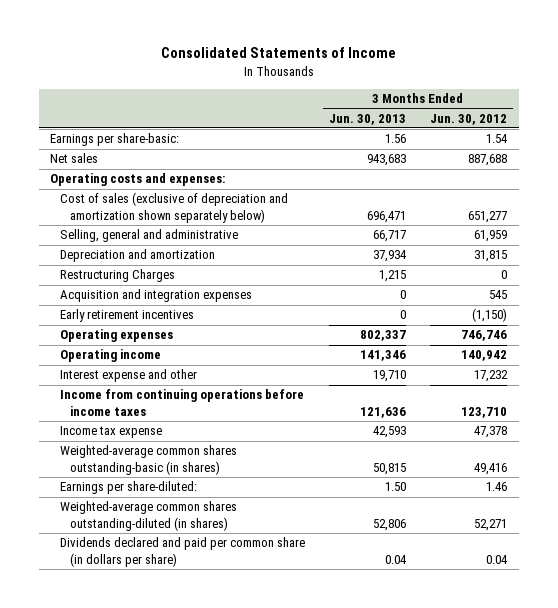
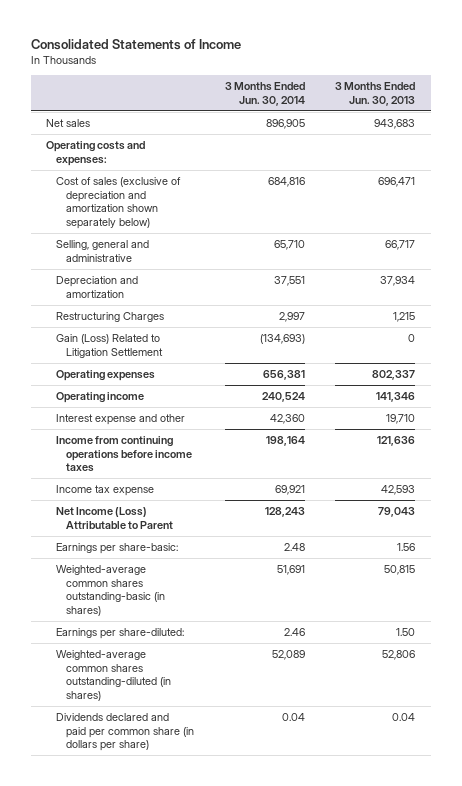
[430,113,508,125] Jun. 30, 2012 -> none
none -> [224,82,305,106] 3 Months Ended Jun. 30, 2014
[60,289,253,303] Acquisition and integration expenses -> none
[60,309,195,323] Early retirement incentives -> none
none -> [56,334,164,358] Gain (Loss) Related to Litigation Settlement
none -> [56,507,174,529] Net Income (Loss) Attributable to Parent
[50,133,180,147] Earnings per share-basic: -> [56,543,179,555] Earnings per share-basic:

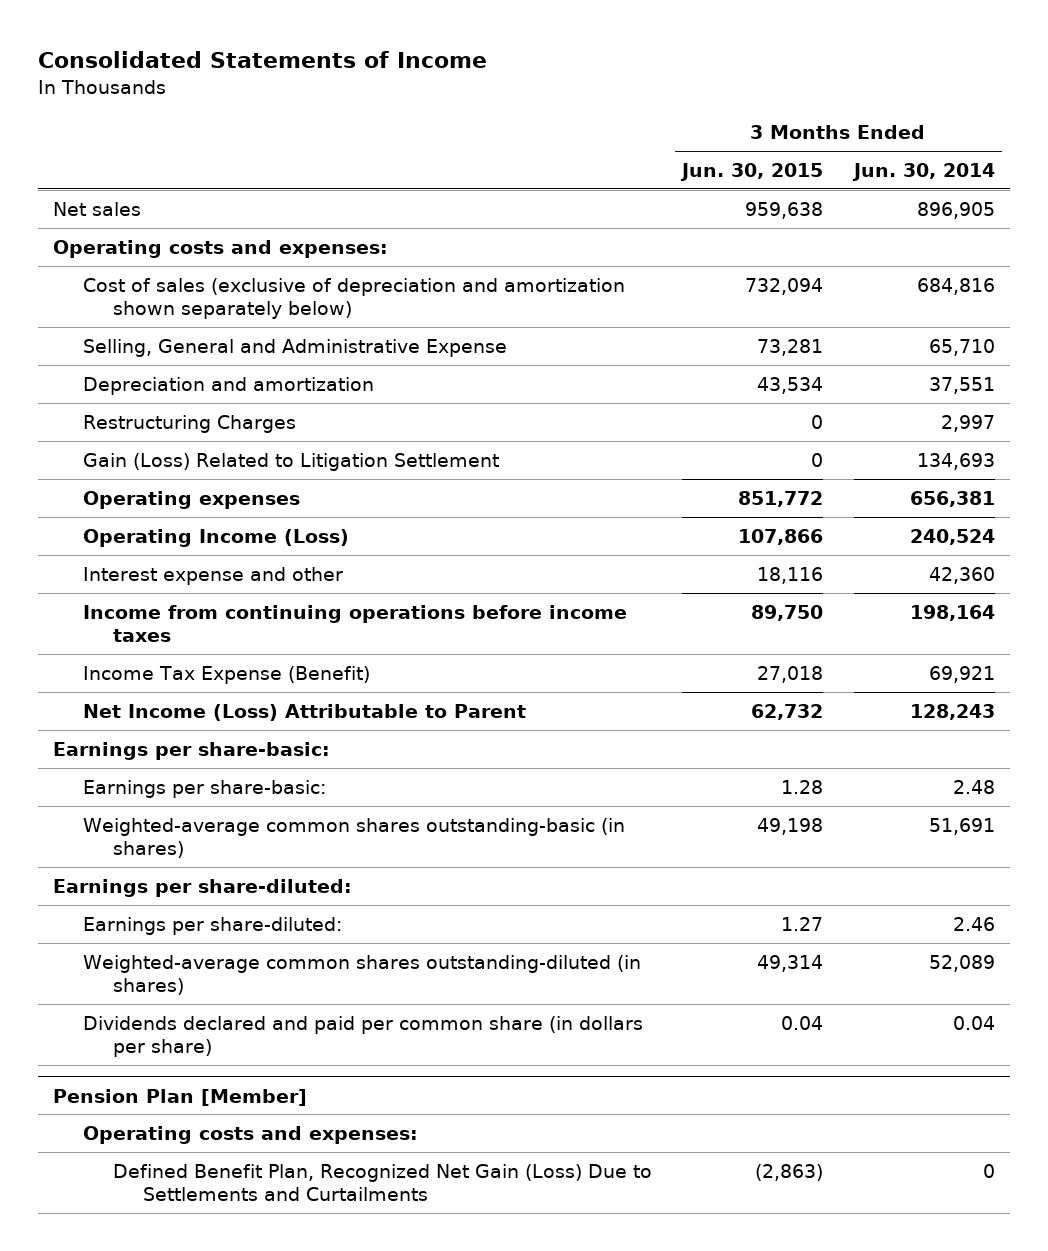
[335,82,416,106] 3 Months Ended Jun. 30, 2013 -> none
none -> [680,162,824,181] Jun. 30, 2015
[56,240,150,262] Selling, general and administrative -> [83,338,508,357] Selling, General and Administrative Expense
[259,334,305,345] (134,693) -> [916,452,995,470] 134,693
[56,392,145,404] Operating income -> [83,528,350,547] Operating Income (Loss)
[56,485,155,497] Income tax expense -> [83,665,371,684] Income Tax Expense (Benefit)
none -> [53,741,331,760] Earnings per share-basic:
none -> [53,878,353,897] Earnings per share-diluted:
none -> [53,1088,308,1106] Pension Plan [Member]
none -> [83,1125,419,1144] Operating costs and expenses:
none -> [112,1163,652,1202] Defined Benefit Plan, Recognized Net Gain (Loss) Due to Settlements and Curtailments

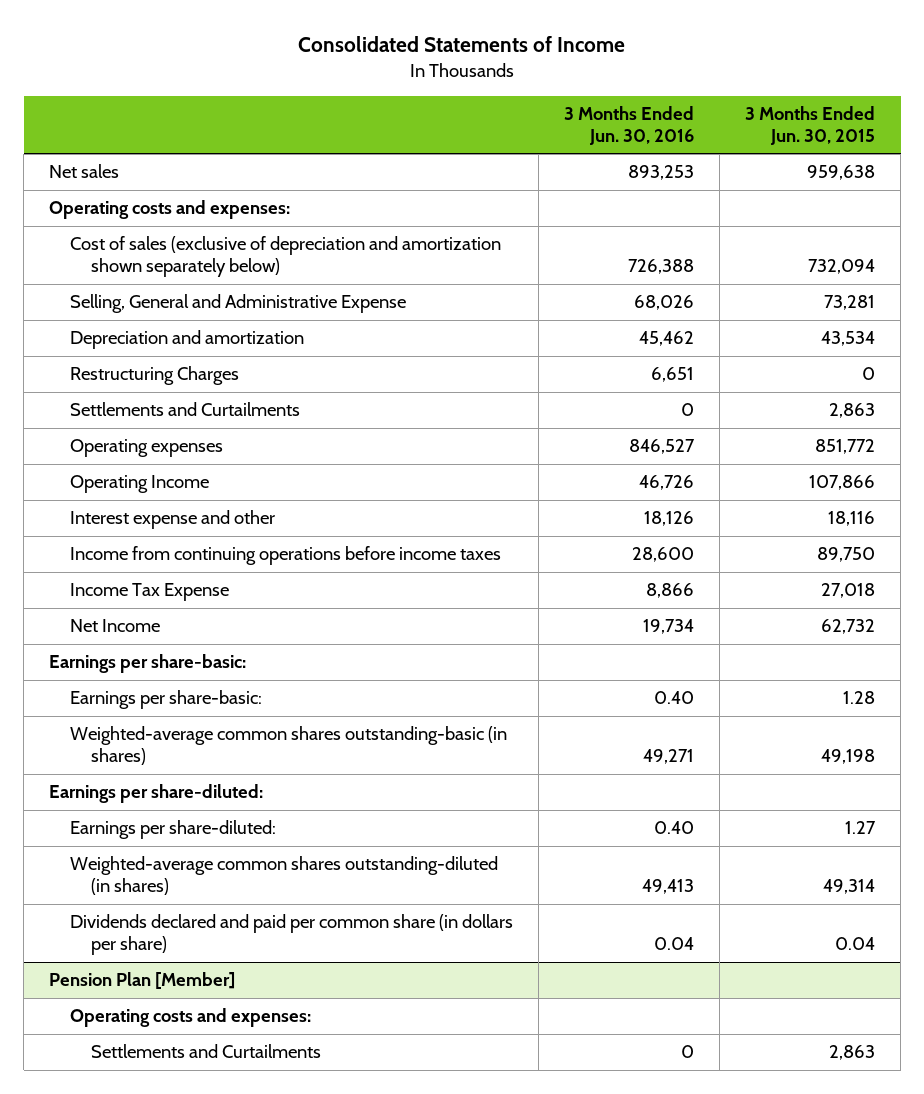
[851,162,995,181] Jun. 30, 2014 -> none
none -> [564,105,695,146] 3 Months Ended Jun. 30, 2016
[83,452,500,471] Gain (Loss) Related to Litigation Settlement -> none
none -> [70,402,301,417] Settlements and Curtailments
[83,528,350,547] Operating Income (Loss) -> [70,475,210,494] Operating Income
[83,665,371,684] Income Tax Expense (Benefit) -> [70,583,230,602] Income Tax Expense
[83,703,527,721] Net Income (Loss) Attributable to Parent -> [70,619,161,633] Net Income
[112,1163,652,1202] Defined Benefit Plan, Recognized Net Gain (Loss) Due to Settlements and Curtailments -> [90,1044,321,1059] Settlements and Curtailments
[755,1163,824,1181] (2,863) -> [829,1045,876,1061] 2,863

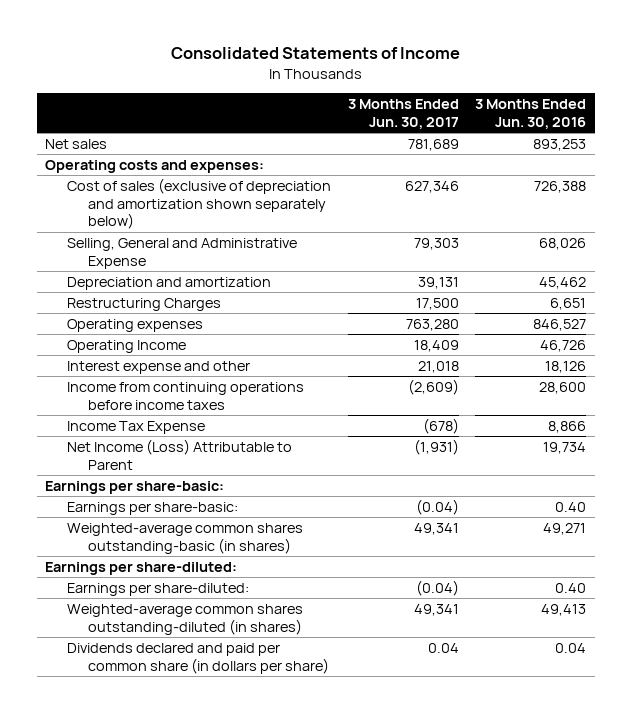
[745,105,876,146] 3 Months Ended Jun. 30, 2015 -> none
none -> [347,99,459,129] 3 Months Ended Jun. 30, 2017
[70,402,301,417] Settlements and Curtailments -> none
[70,619,161,633] Net Income -> [66,438,292,470] Net Income (Loss) Attributable to Parent
[49,972,236,990] Pension Plan [Member] -> none
[70,1008,312,1028] Operating costs and expenses: -> none
[90,1044,321,1059] Settlements and Curtailments -> none

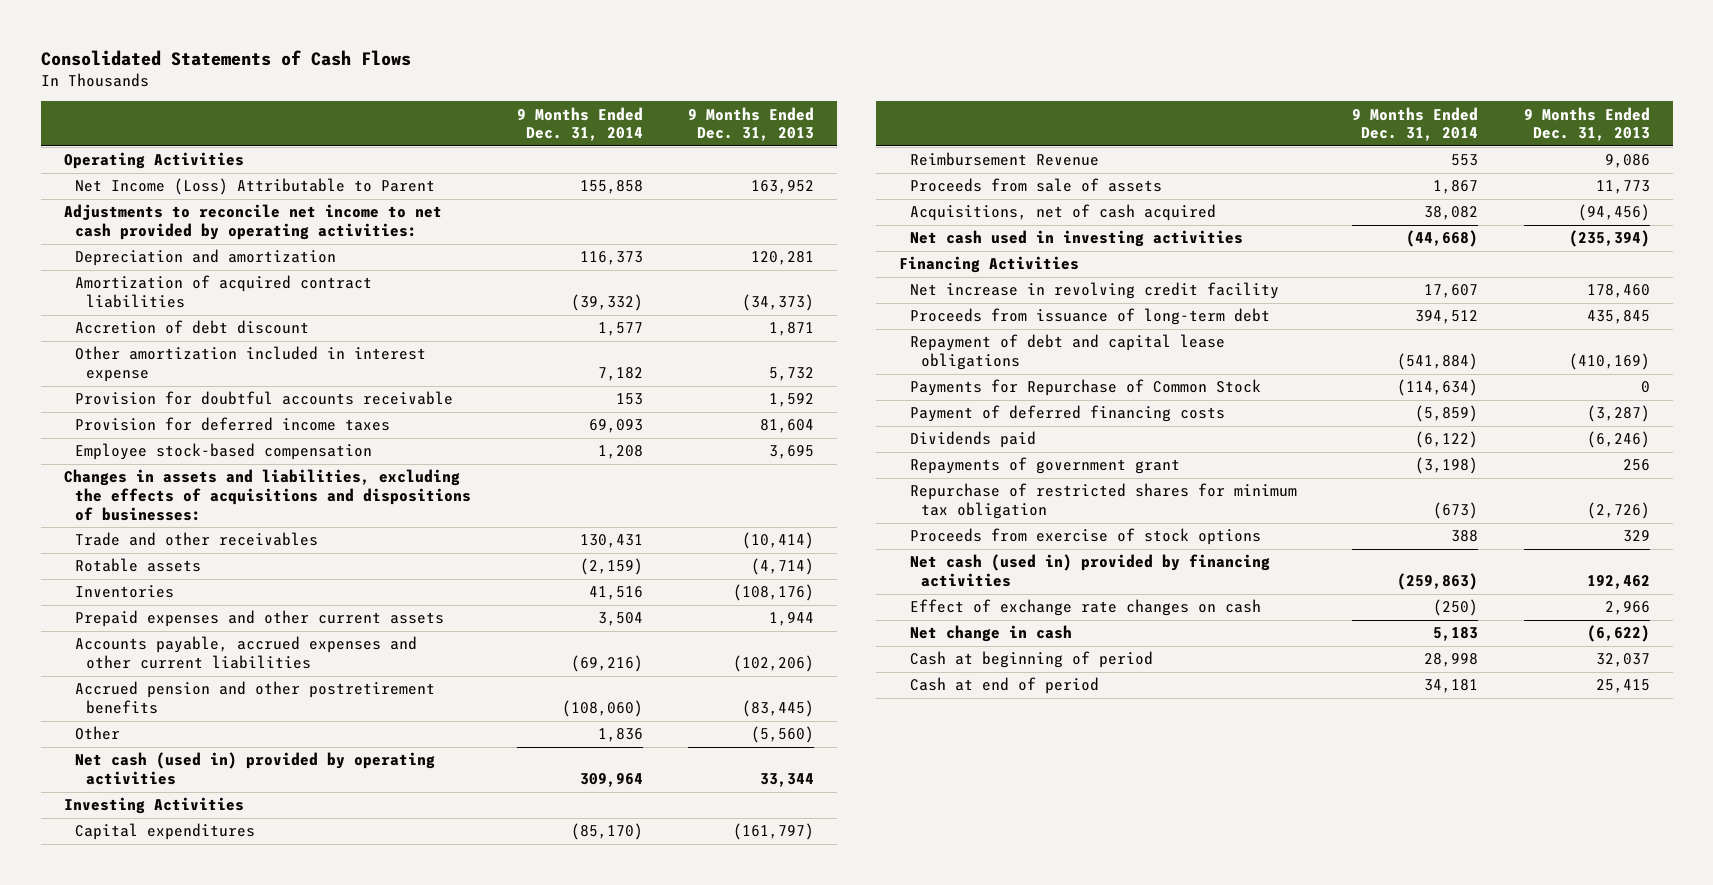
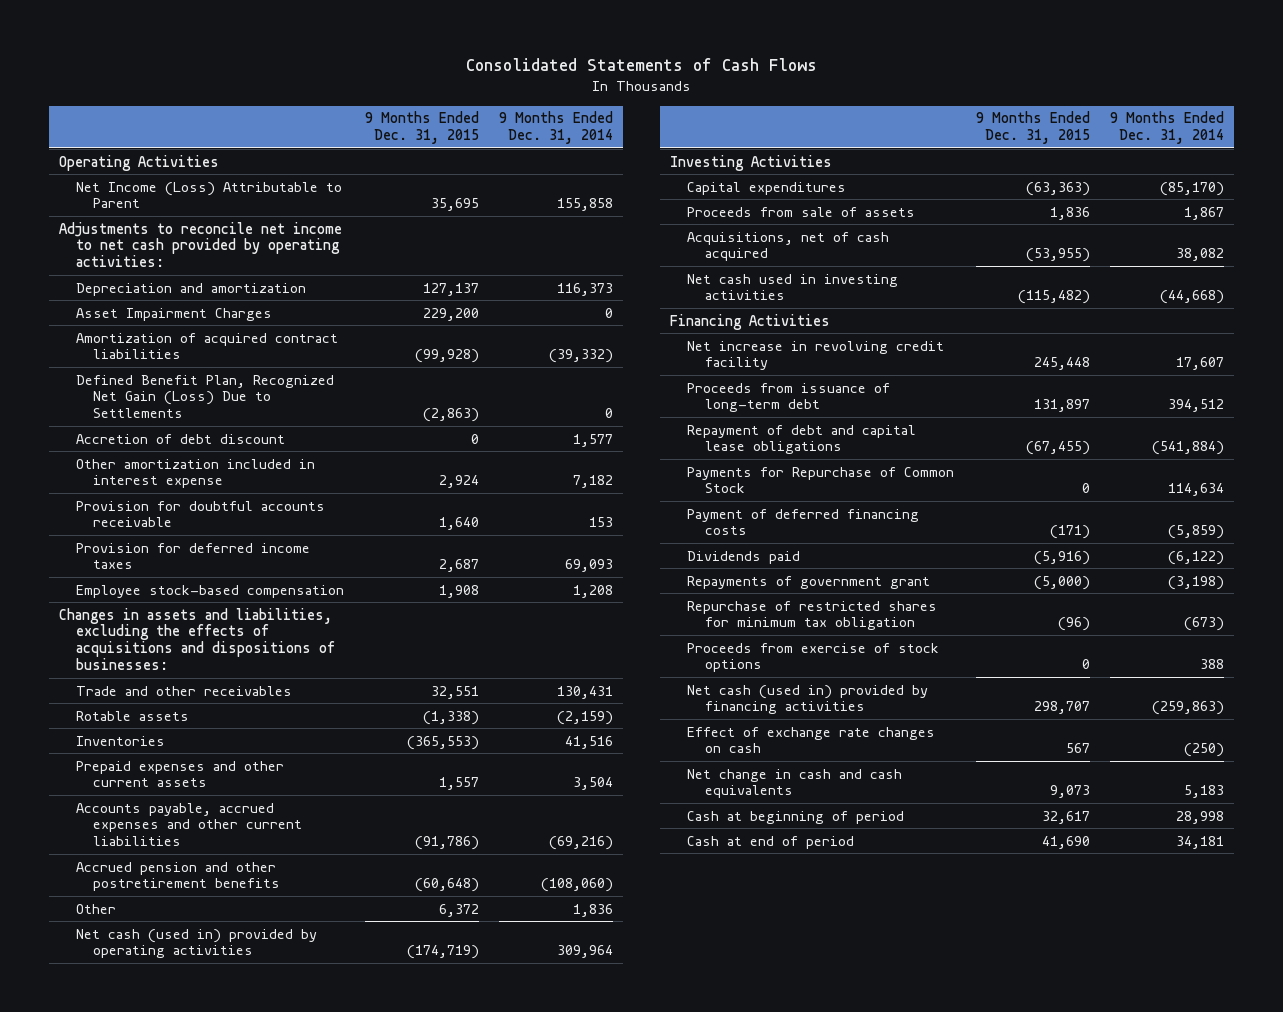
[688,106,815,142] 9 Months Ended Dec. 31, 2013 -> none
none -> [364,111,479,145] 9 Months Ended Dec. 31, 2015
none -> [76,307,273,321] Asset Impairment Charges
none -> [76,374,335,419] Defined Benefit Plan, Recognized Net Gain (Loss) Due to Settlements
[910,152,1100,167] Reimbursement Revenue -> none
[1397,379,1479,397] (114,634) -> [1168,483,1225,497] 114,634
[910,625,1073,643] Net change in cash -> [687,768,903,799] Net change in cash and cash equivalents

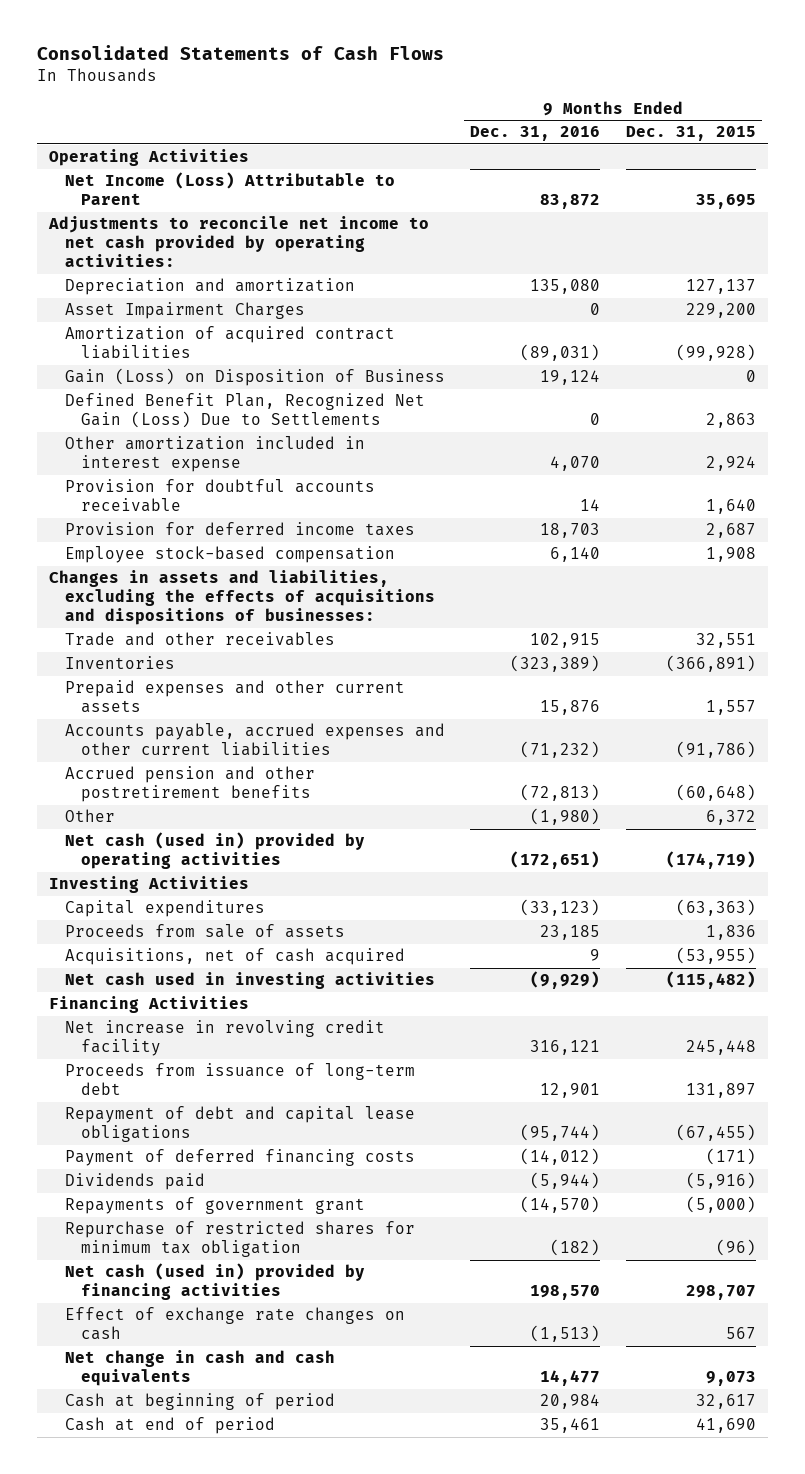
[498,111,613,145] 9 Months Ended Dec. 31, 2014 -> none
none -> [470,126,601,142] Dec. 31, 2016
[76,433,286,444] Accretion of debt discount -> none
none -> [65,368,446,387] Gain (Loss) on Disposition of Business
[422,408,479,423] (2,863) -> [705,413,756,429] 2,863
[76,710,190,721] Rotable assets -> none
[406,735,479,750] (365,553) -> [665,655,756,673] (366,891)
[687,466,955,494] Payments for Repurchase of Common Stock -> none
[687,642,940,673] Proceeds from exercise of stock options -> none

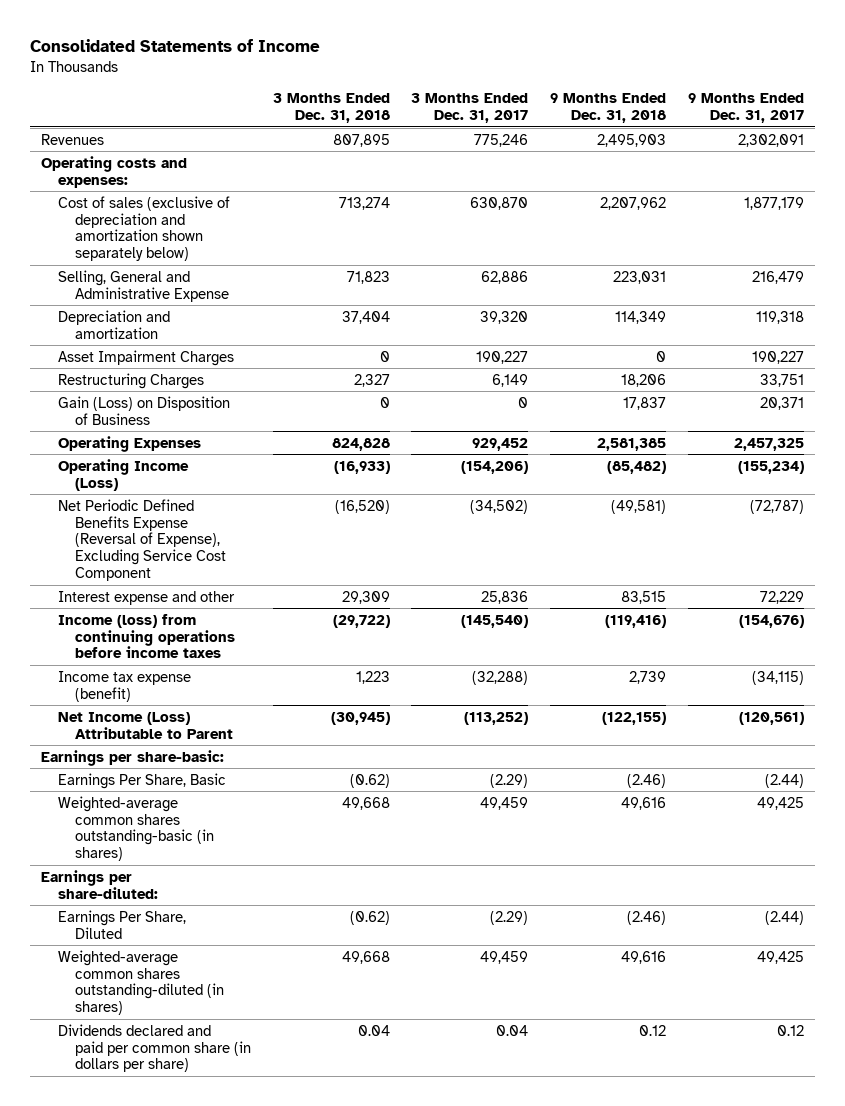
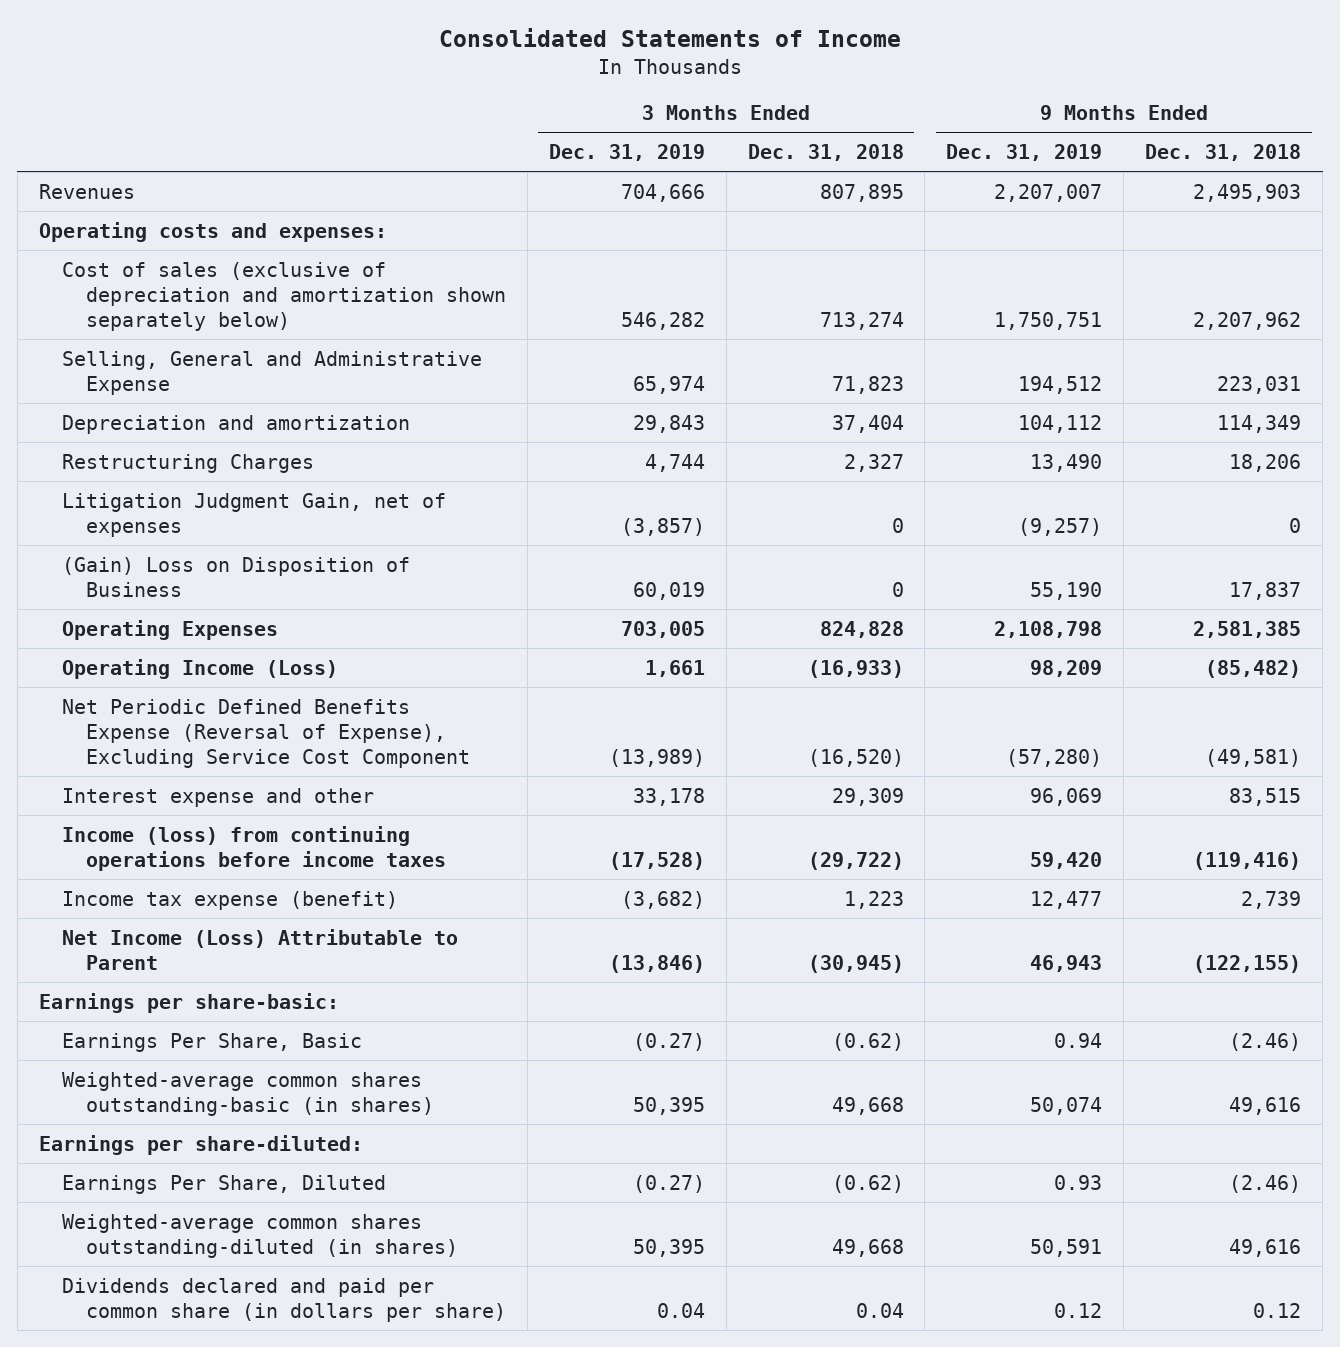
[411,92,529,123] 3 Months Ended Dec. 31, 2017 -> none
[688,92,805,123] 9 Months Ended Dec. 31, 2017 -> none
none -> [548,143,705,161] Dec. 31, 2019
none -> [946,143,1103,161] Dec. 31, 2019
[57,349,234,366] Asset Impairment Charges -> none
none -> [62,492,447,537] Litigation Judgment Gain, net of expenses
[57,395,230,425] Gain (Loss) on Disposition of Business -> [62,556,411,597] (Gain) Loss on Disposition of Business

